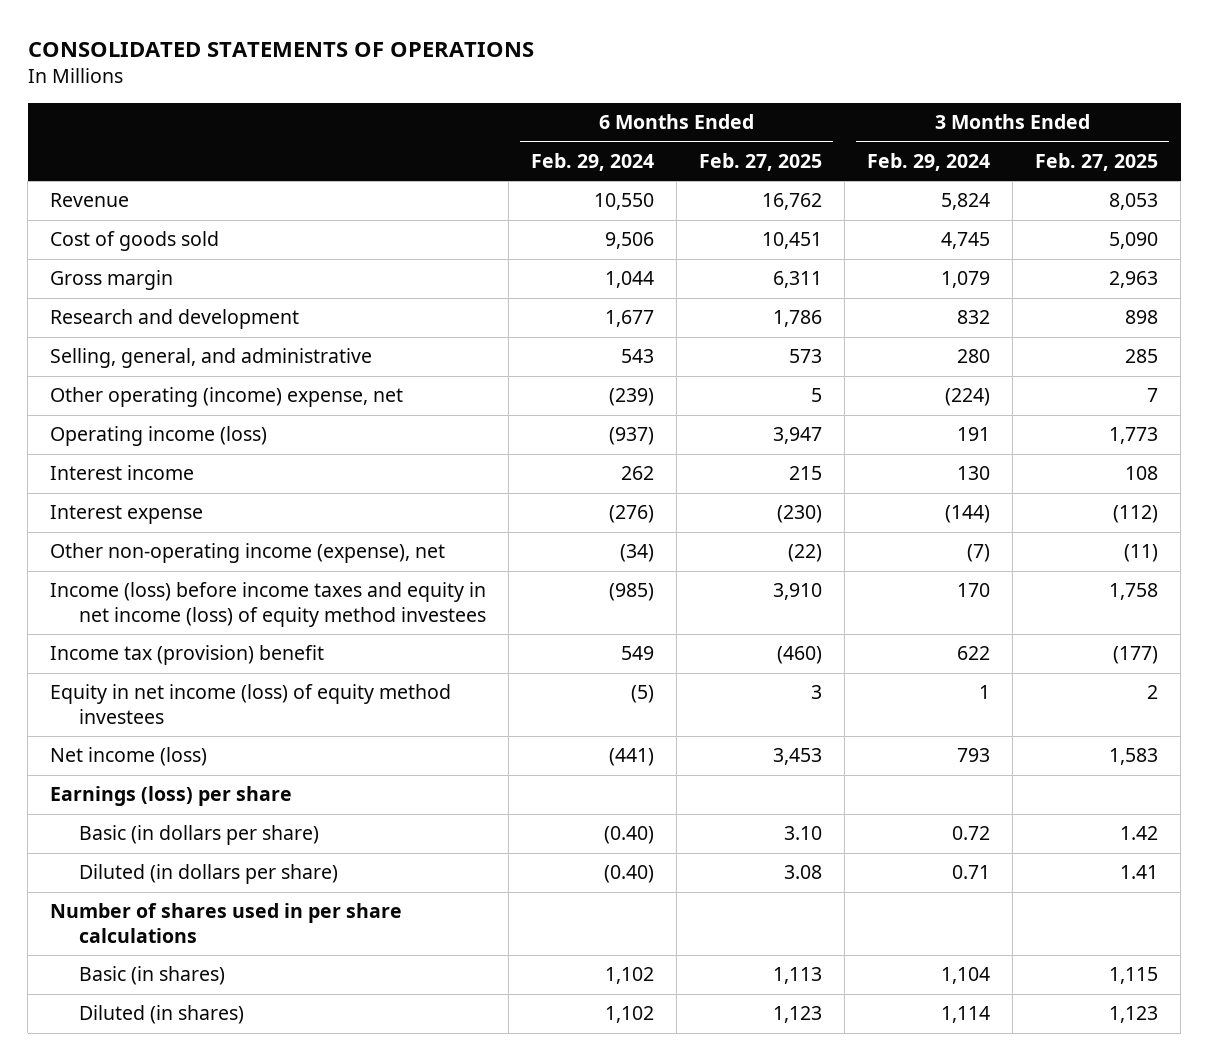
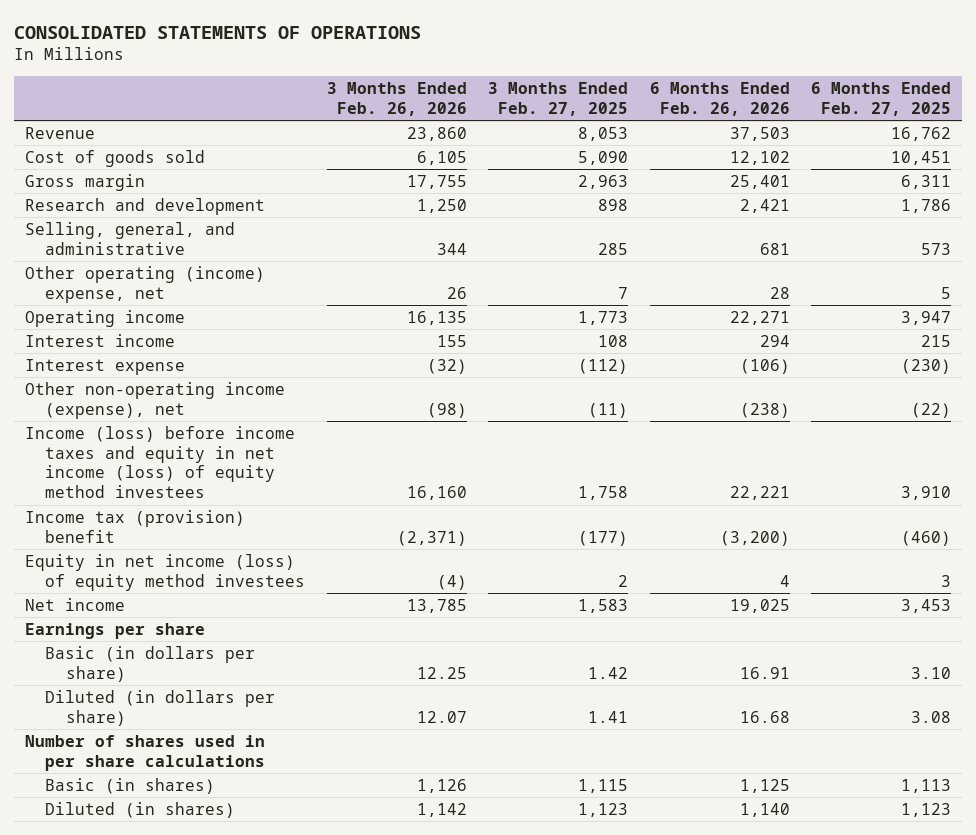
[531,152,655,171] Feb. 29, 2024 -> none
[867,152,991,171] Feb. 29, 2024 -> none
none -> [326,82,467,116] 3 Months Ended Feb. 26, 2026
none -> [649,82,790,116] 6 Months Ended Feb. 26, 2026
[50,426,268,447] Operating income (loss) -> [24,309,185,327] Operating income
[50,747,208,767] Net income (loss) -> [24,597,125,611] Net income
[50,786,293,807] Earnings (loss) per share -> [24,622,205,639] Earnings per share

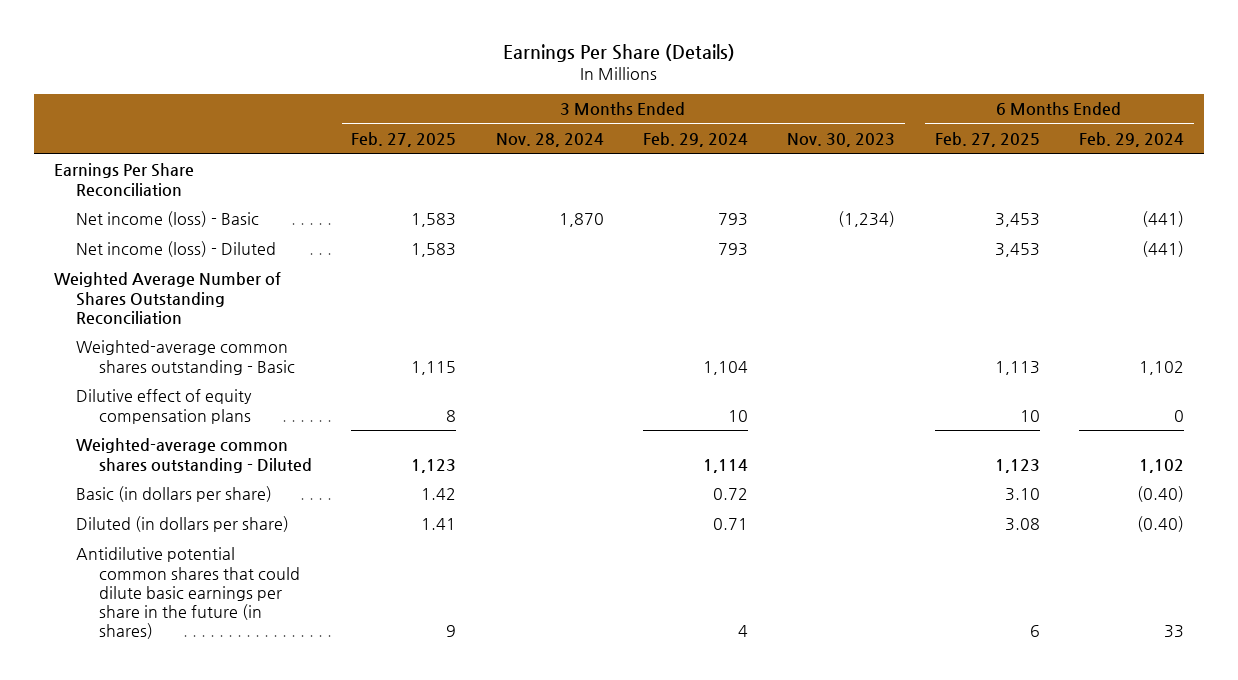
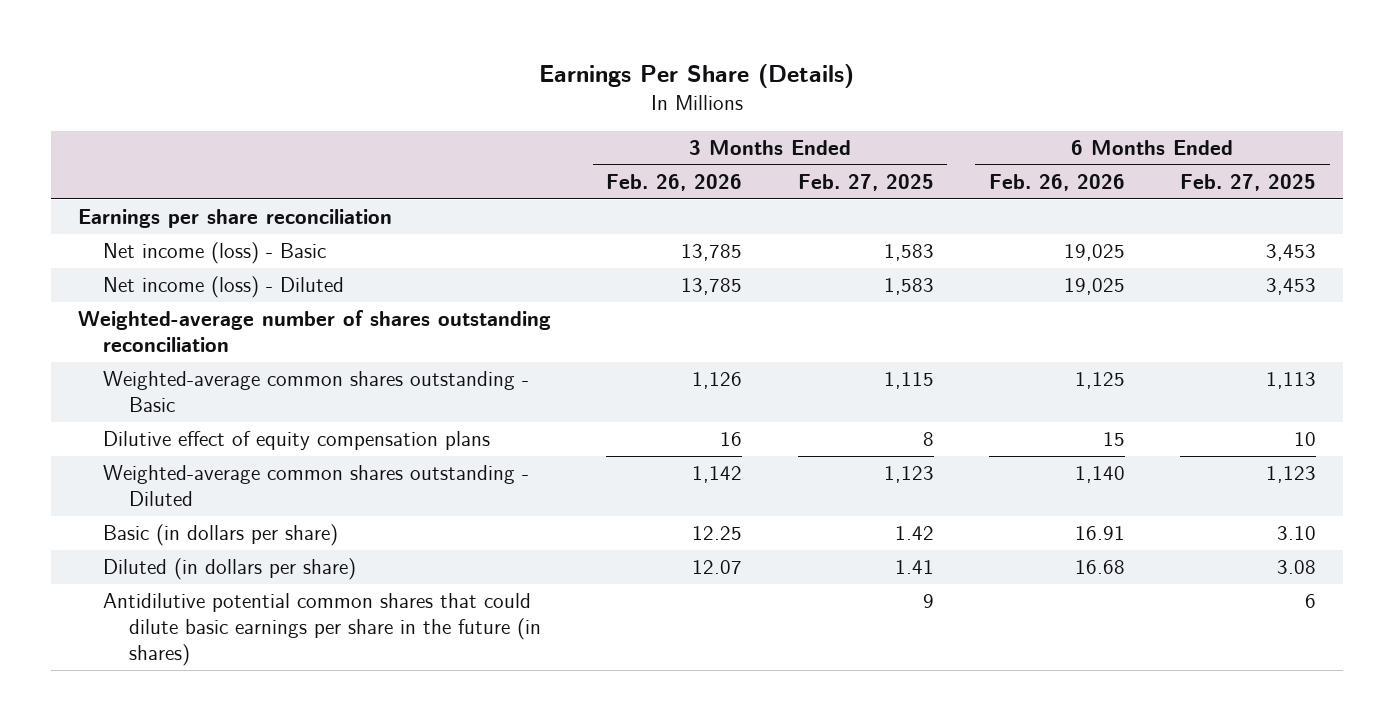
[495,133,604,148] Nov. 28, 2024 -> none
[643,132,749,148] Feb. 29, 2024 -> none
[787,133,896,148] Nov. 30, 2023 -> none
[1078,132,1184,148] Feb. 29, 2024 -> none
none -> [606,173,743,191] Feb. 26, 2026
none -> [988,173,1125,191] Feb. 26, 2026
[53,163,194,197] Earnings Per Share Reconciliation -> [78,209,393,229] Earnings per share reconciliation
[53,272,281,325] Weighted Average Number of Shares Outstanding Reconciliation -> [78,310,552,353] Weighted-average number of shares outstanding reconciliation

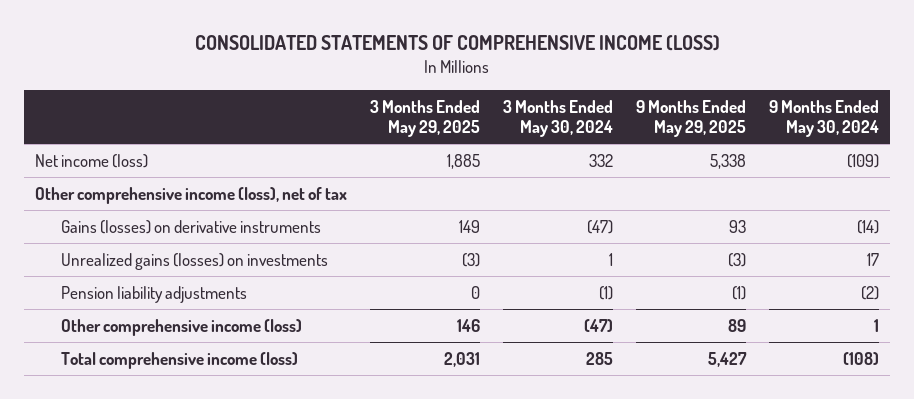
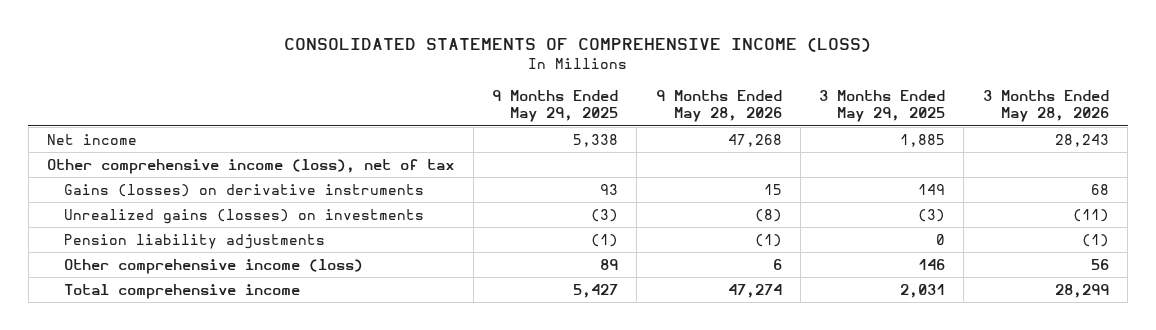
[502,99,613,138] 3 Months Ended May 30, 2024 -> none
[768,99,879,138] 9 Months Ended May 30, 2024 -> none
none -> [655,89,782,123] 9 Months Ended May 28, 2026
none -> [982,89,1109,123] 3 Months Ended May 28, 2026
[35,153,149,168] Net income (loss) -> [47,133,138,145] Net income
[61,351,299,369] Total comprehensive income (loss) -> [64,283,301,299] Total comprehensive income

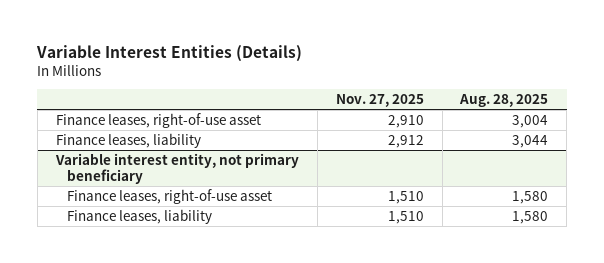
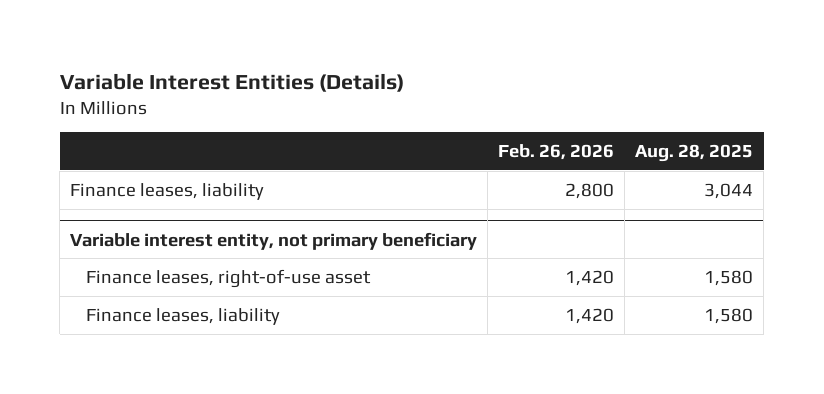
[335,94,424,108] Nov. 27, 2025 -> none
none -> [498,144,615,161] Feb. 26, 2026
[55,112,261,128] Finance leases, right-of-use asset -> none

